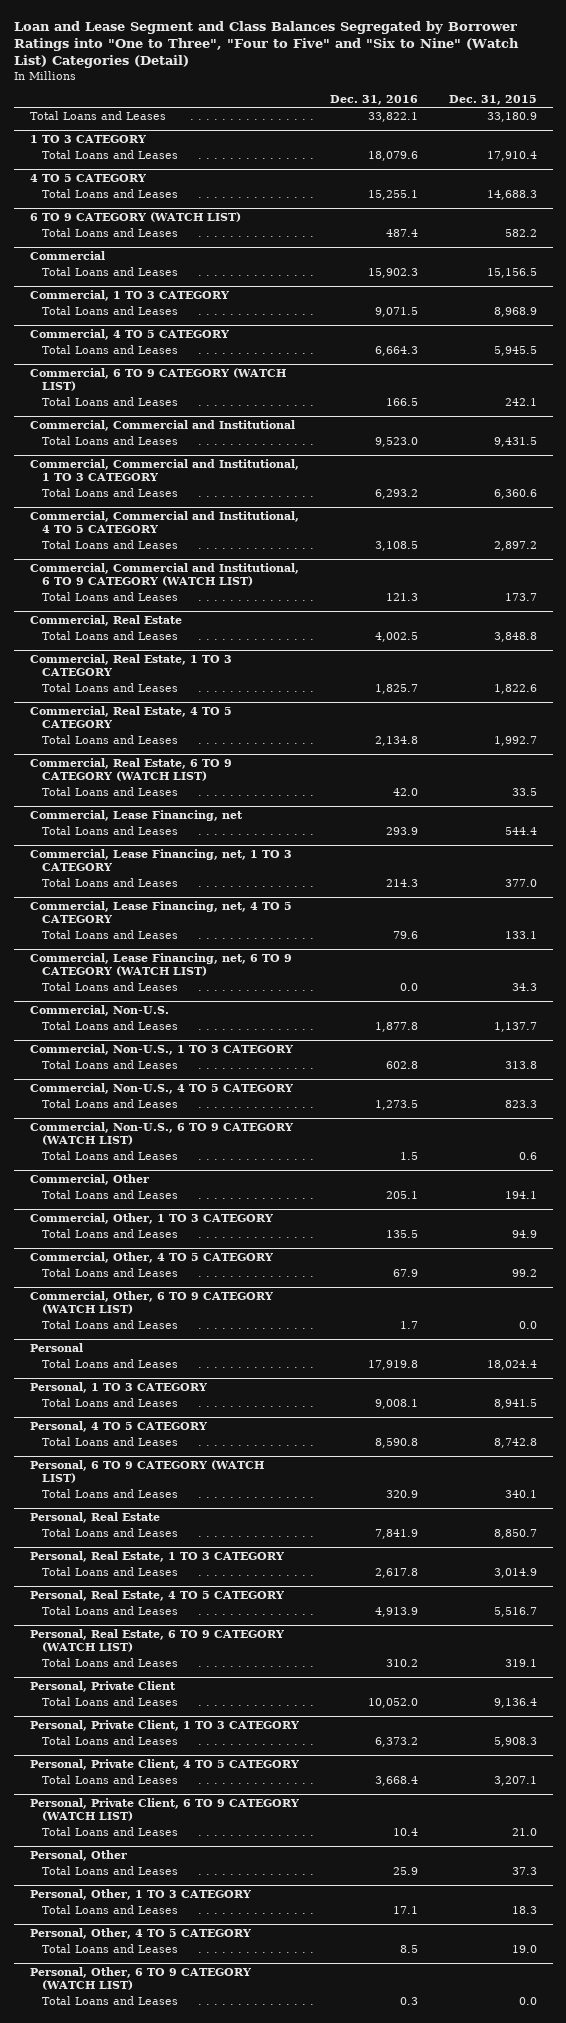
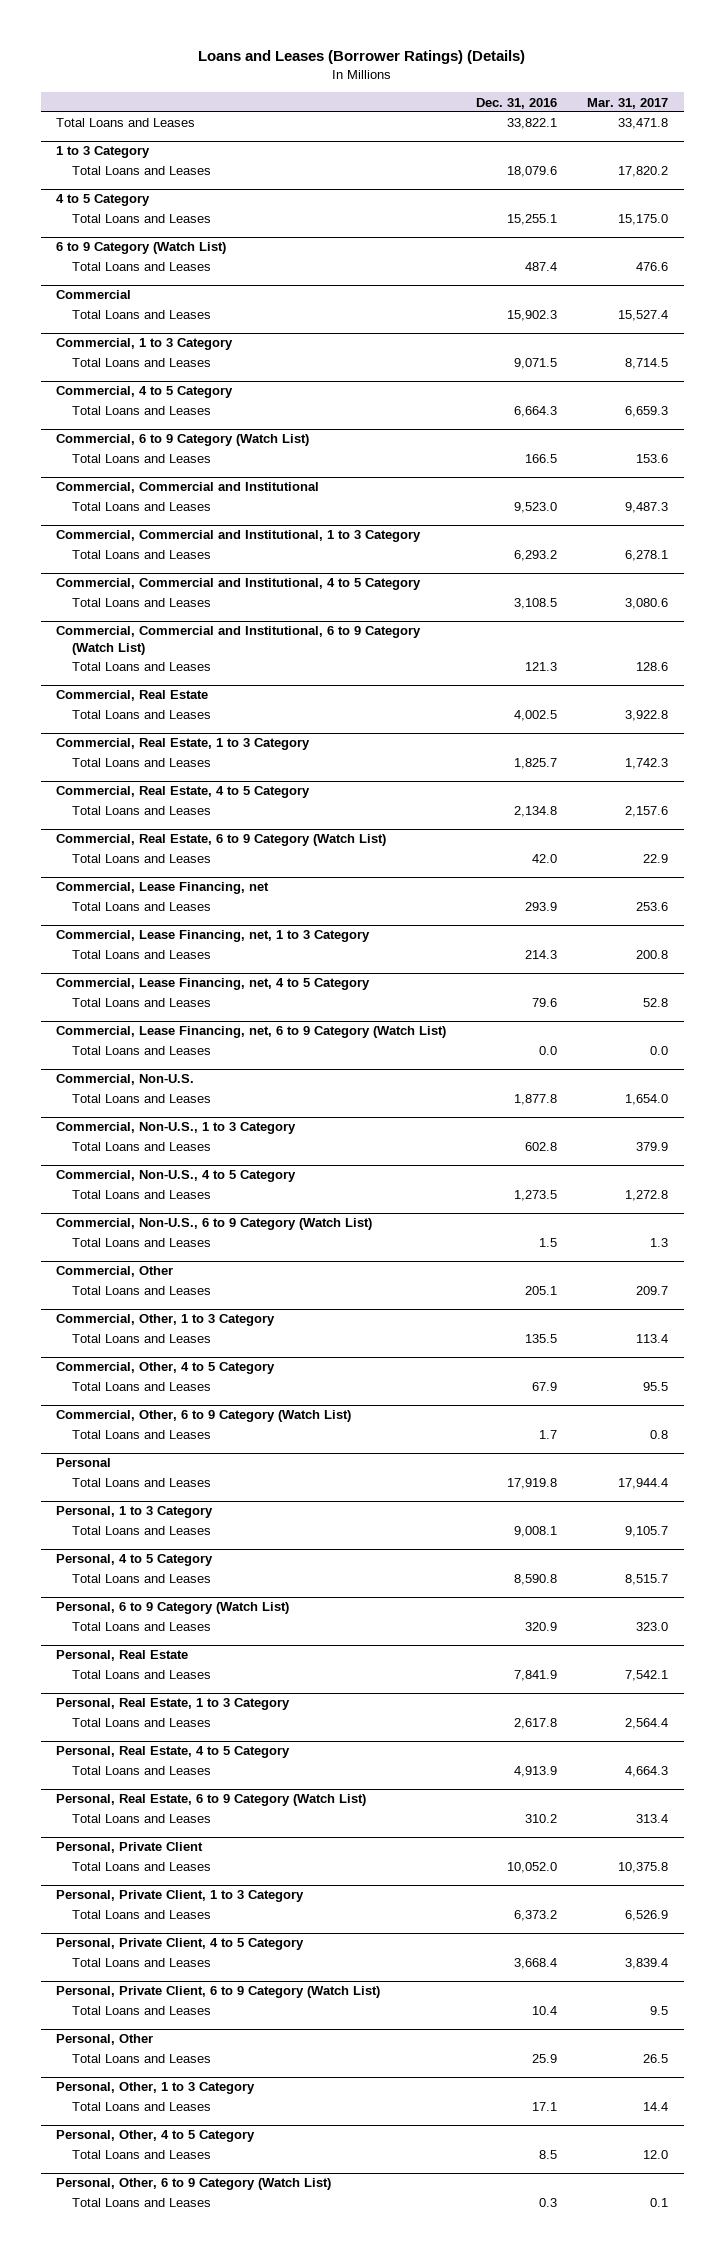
[13,20,519,69] Loan and Lease Segment and Class Balances Segregated by Borrower Ratings into "One to Three", "Four to Five" and "Six to Nine" (Watch List) Categories (Detail) -> [198,50,526,65] Loans and Leases (Borrower Ratings) (Details)
[448,94,537,105] Dec. 31, 2015 -> none
none -> [587,97,669,109] Mar. 31, 2017
[29,134,146,143] 1 TO 3 CATEGORY -> [55,146,150,159] 1 to 3 Category
[29,173,146,182] 4 TO 5 CATEGORY -> [55,194,150,207] 4 to 5 Category
[29,211,241,222] 6 TO 9 CATEGORY (WATCH LIST) -> [55,242,226,255] 6 to 9 Category (Watch List)
[29,289,229,301] Commercial, 1 TO 3 CATEGORY -> [55,338,233,351] Commercial, 1 to 3 Category
[29,328,229,340] Commercial, 4 TO 5 CATEGORY -> [55,386,233,399] Commercial, 4 to 5 Category
[29,367,286,391] Commercial, 6 TO 9 CATEGORY (WATCH LIST) -> [55,434,309,447] Commercial, 6 to 9 Category (Watch List)
[29,458,299,481] Commercial, Commercial and Institutional, 1 TO 3 CATEGORY -> [55,530,421,543] Commercial, Commercial and Institutional, 1 to 3 Category
[29,510,299,533] Commercial, Commercial and Institutional, 4 TO 5 CATEGORY -> [55,578,421,591] Commercial, Commercial and Institutional, 4 to 5 Category
[29,562,299,586] Commercial, Commercial and Institutional, 6 TO 9 CATEGORY (WATCH LIST) -> [55,626,421,655] Commercial, Commercial and Institutional, 6 to 9 Category (Watch List)
[29,653,232,676] Commercial, Real Estate, 1 TO 3 CATEGORY -> [55,738,310,751] Commercial, Real Estate, 1 to 3 Category
[29,705,232,728] Commercial, Real Estate, 4 TO 5 CATEGORY -> [55,786,310,799] Commercial, Real Estate, 4 to 5 Category
[29,757,232,781] Commercial, Real Estate, 6 TO 9 CATEGORY (WATCH LIST) -> [55,834,386,847] Commercial, Real Estate, 6 to 9 Category (Watch List)
[29,848,292,871] Commercial, Lease Financing, net, 1 TO 3 CATEGORY -> [55,930,370,943] Commercial, Lease Financing, net, 1 to 3 Category
[29,900,292,923] Commercial, Lease Financing, net, 4 TO 5 CATEGORY -> [55,978,370,991] Commercial, Lease Financing, net, 4 to 5 Category
[29,952,292,976] Commercial, Lease Financing, net, 6 TO 9 CATEGORY (WATCH LIST) -> [55,1026,446,1039] Commercial, Lease Financing, net, 6 to 9 Category (Watch List)
[29,1043,293,1055] Commercial, Non-U.S., 1 TO 3 CATEGORY -> [55,1122,296,1135] Commercial, Non-U.S., 1 to 3 Category
[29,1082,293,1094] Commercial, Non-U.S., 4 TO 5 CATEGORY -> [55,1170,296,1183] Commercial, Non-U.S., 4 to 5 Category
[29,1121,293,1145] Commercial, Non-U.S., 6 TO 9 CATEGORY (WATCH LIST) -> [55,1218,372,1231] Commercial, Non-U.S., 6 to 9 Category (Watch List)
[29,1212,273,1224] Commercial, Other, 1 TO 3 CATEGORY -> [55,1314,275,1327] Commercial, Other, 1 to 3 Category
[29,1251,273,1263] Commercial, Other, 4 TO 5 CATEGORY -> [55,1362,275,1375] Commercial, Other, 4 to 5 Category
[29,1290,273,1314] Commercial, Other, 6 TO 9 CATEGORY (WATCH LIST) -> [55,1410,351,1423] Commercial, Other, 6 to 9 Category (Watch List)
[29,1381,207,1393] Personal, 1 TO 3 CATEGORY -> [55,1506,213,1519] Personal, 1 to 3 Category
[29,1420,207,1432] Personal, 4 TO 5 CATEGORY -> [55,1554,213,1567] Personal, 4 to 5 Category
[29,1459,264,1483] Personal, 6 TO 9 CATEGORY (WATCH LIST) -> [55,1602,289,1615] Personal, 6 to 9 Category (Watch List)
[29,1550,284,1562] Personal, Real Estate, 1 TO 3 CATEGORY -> [55,1698,290,1711] Personal, Real Estate, 1 to 3 Category
[29,1589,284,1601] Personal, Real Estate, 4 TO 5 CATEGORY -> [55,1746,290,1759] Personal, Real Estate, 4 to 5 Category
[29,1628,284,1652] Personal, Real Estate, 6 TO 9 CATEGORY (WATCH LIST) -> [55,1794,366,1807] Personal, Real Estate, 6 to 9 Category (Watch List)
[29,1719,299,1731] Personal, Private Client, 1 TO 3 CATEGORY -> [55,1890,304,1903] Personal, Private Client, 1 to 3 Category
[29,1758,299,1770] Personal, Private Client, 4 TO 5 CATEGORY -> [55,1938,304,1951] Personal, Private Client, 4 to 5 Category
[29,1797,299,1821] Personal, Private Client, 6 TO 9 CATEGORY (WATCH LIST) -> [55,1986,380,1999] Personal, Private Client, 6 to 9 Category (Watch List)
[29,1888,251,1900] Personal, Other, 1 TO 3 CATEGORY -> [55,2082,255,2095] Personal, Other, 1 to 3 Category
[29,1927,251,1939] Personal, Other, 4 TO 5 CATEGORY -> [55,2130,255,2143] Personal, Other, 4 to 5 Category
[29,1966,251,1990] Personal, Other, 6 TO 9 CATEGORY (WATCH LIST) -> [55,2178,331,2191] Personal, Other, 6 to 9 Category (Watch List)

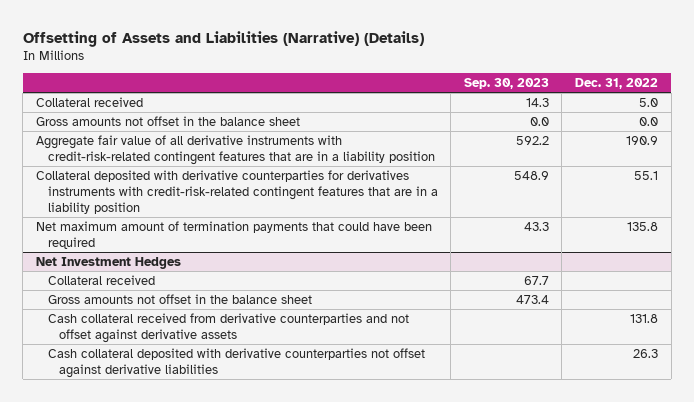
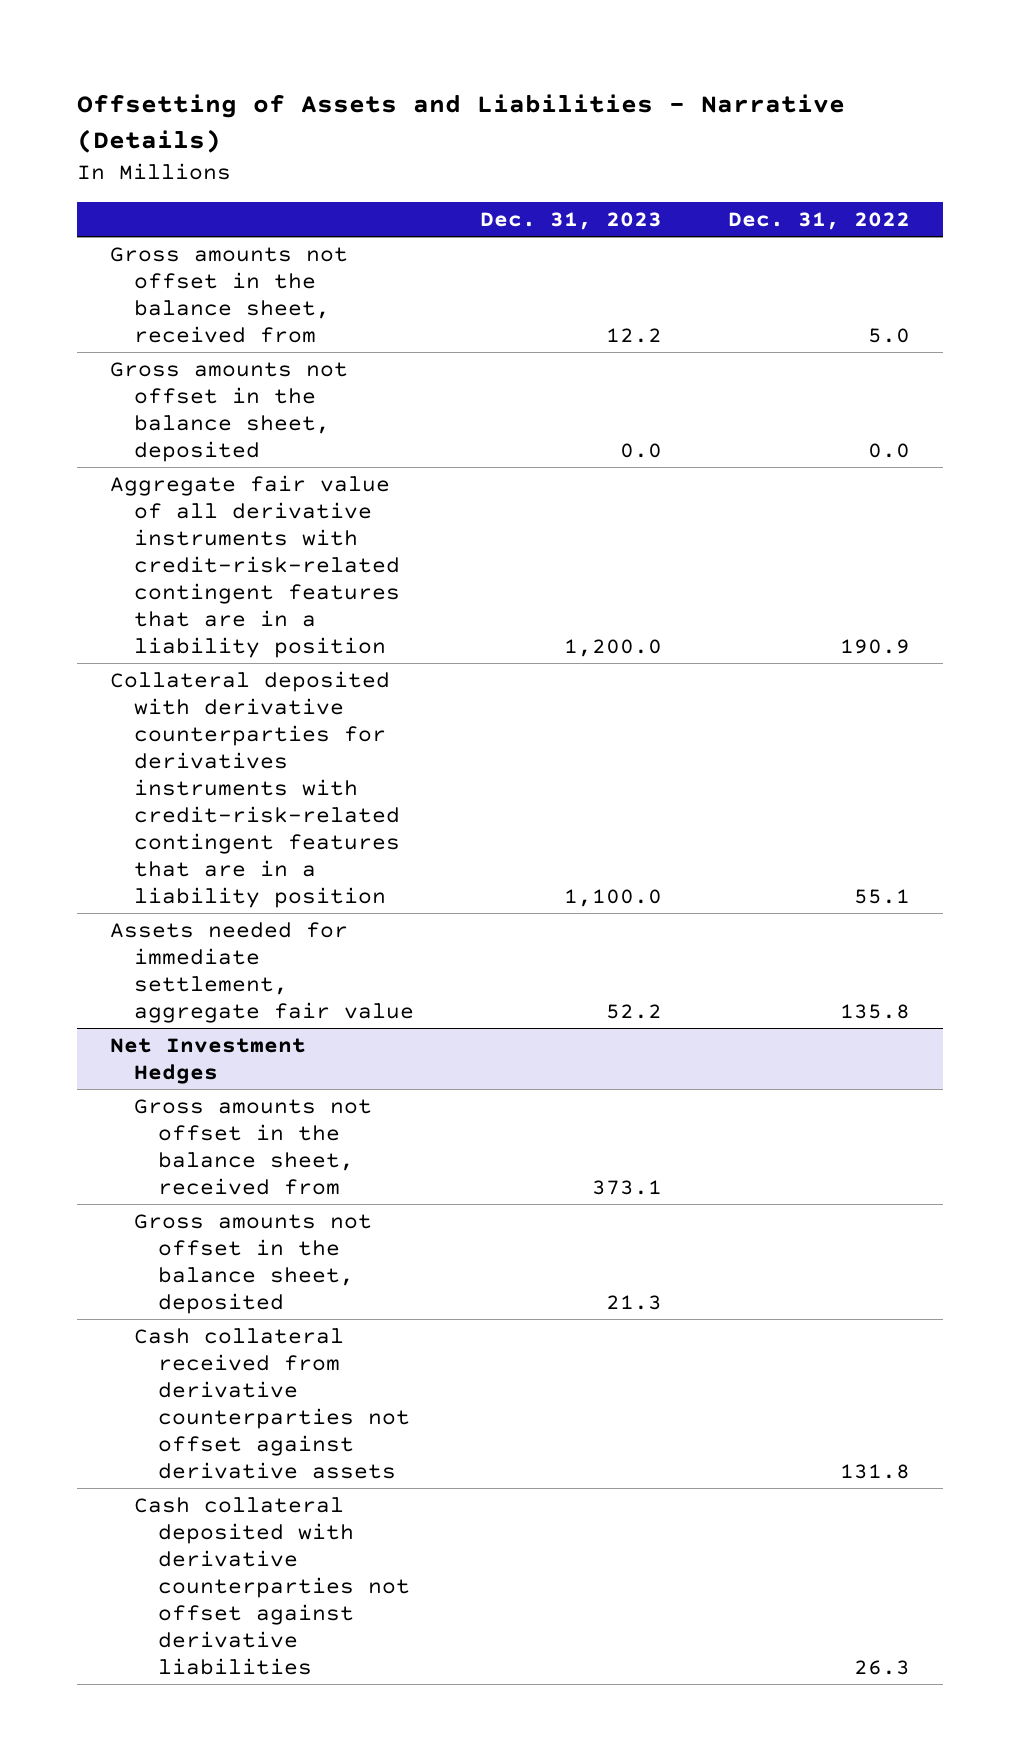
[22,30,424,47] Offsetting of Assets and Liabilities (Narrative) (Details) -> [76,94,845,154] Offsetting of Assets and Liabilities - Narrative (Details)
[463,77,549,89] Sep. 30, 2023 -> none
none -> [480,212,663,231] Dec. 31, 2023
[35,96,143,107] Collateral received -> [109,246,348,343] Gross amounts not offset in the balance sheet, received from
[35,115,300,126] Gross amounts not offset in the balance sheet -> [109,361,348,462] Gross amounts not offset in the balance sheet, deposited
[35,220,432,249] Net maximum amount of termination payments that could have been required -> [109,921,414,1023] Assets needed for immediate settlement, aggregate fair value
[47,274,155,285] Collateral received -> [133,1098,372,1195] Gross amounts not offset in the balance sheet, received from
[47,293,312,304] Gross amounts not offset in the balance sheet -> [133,1213,372,1314] Gross amounts not offset in the balance sheet, deposited
[47,312,409,343] Cash collateral received from derivative counterparties and not offset against derivative assets -> [133,1327,410,1479] Cash collateral received from derivative counterparties not offset against derivative assets

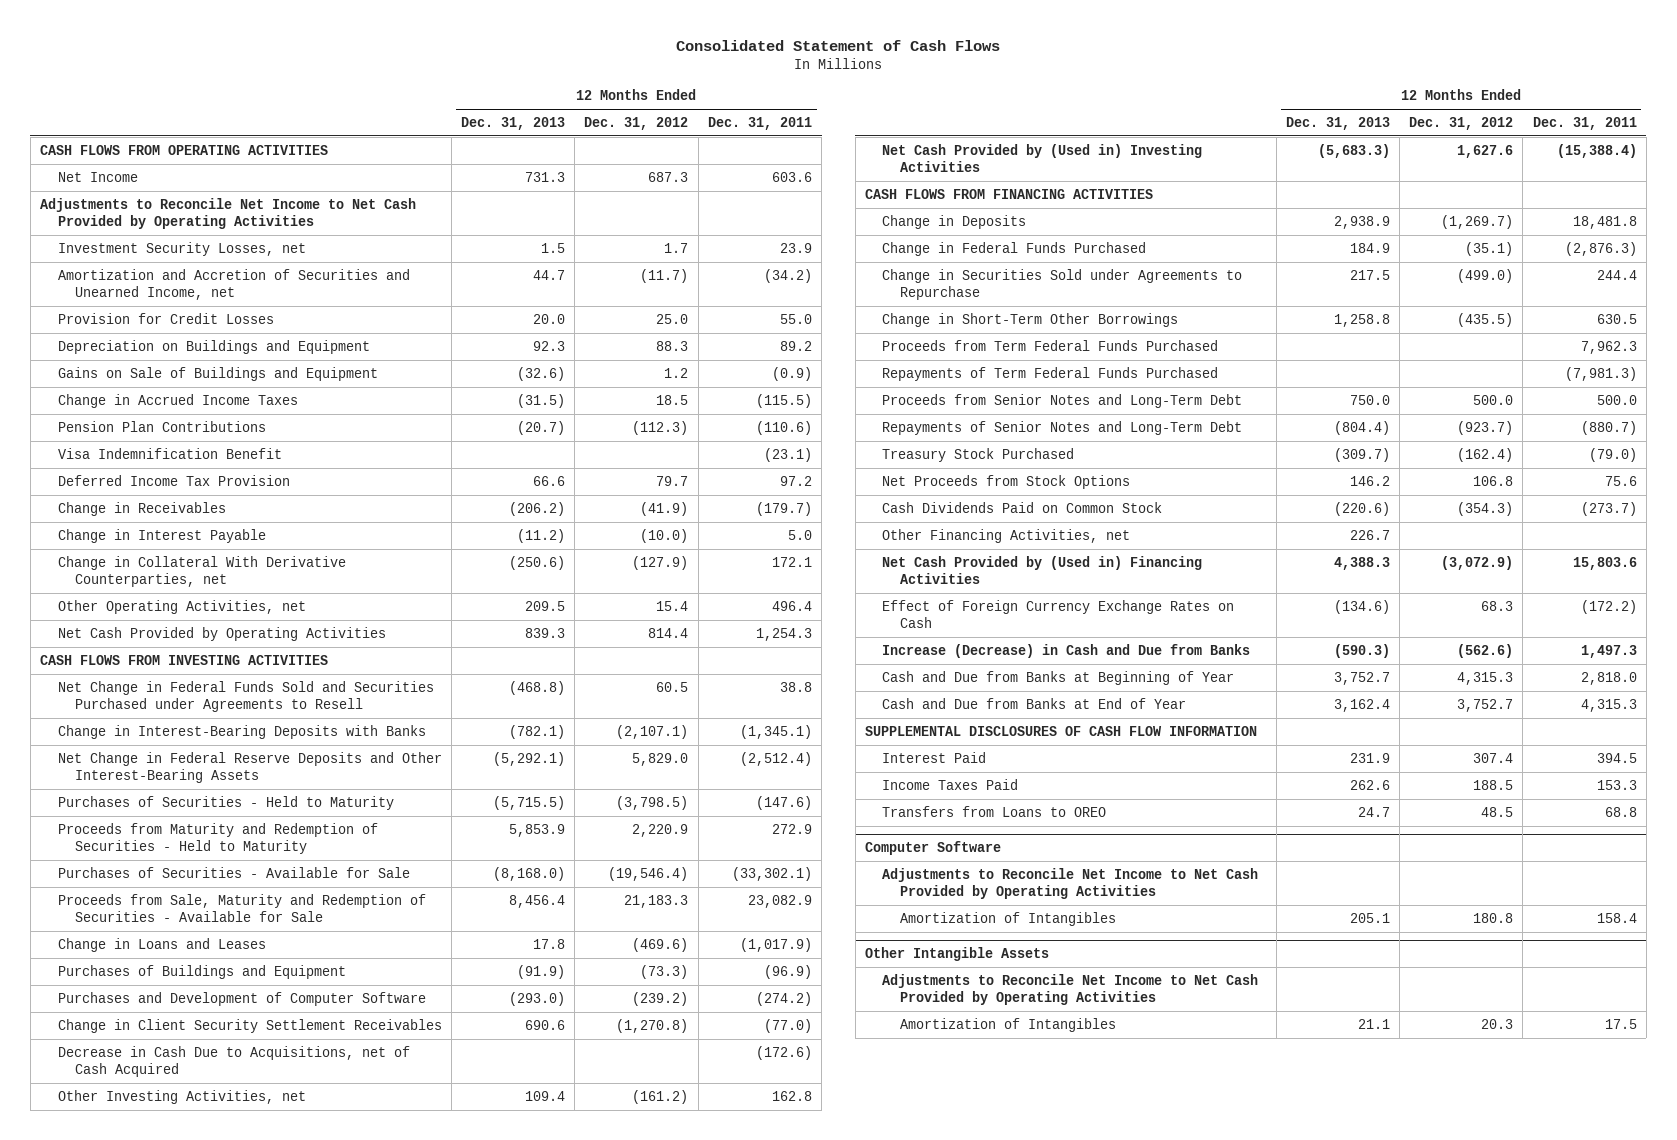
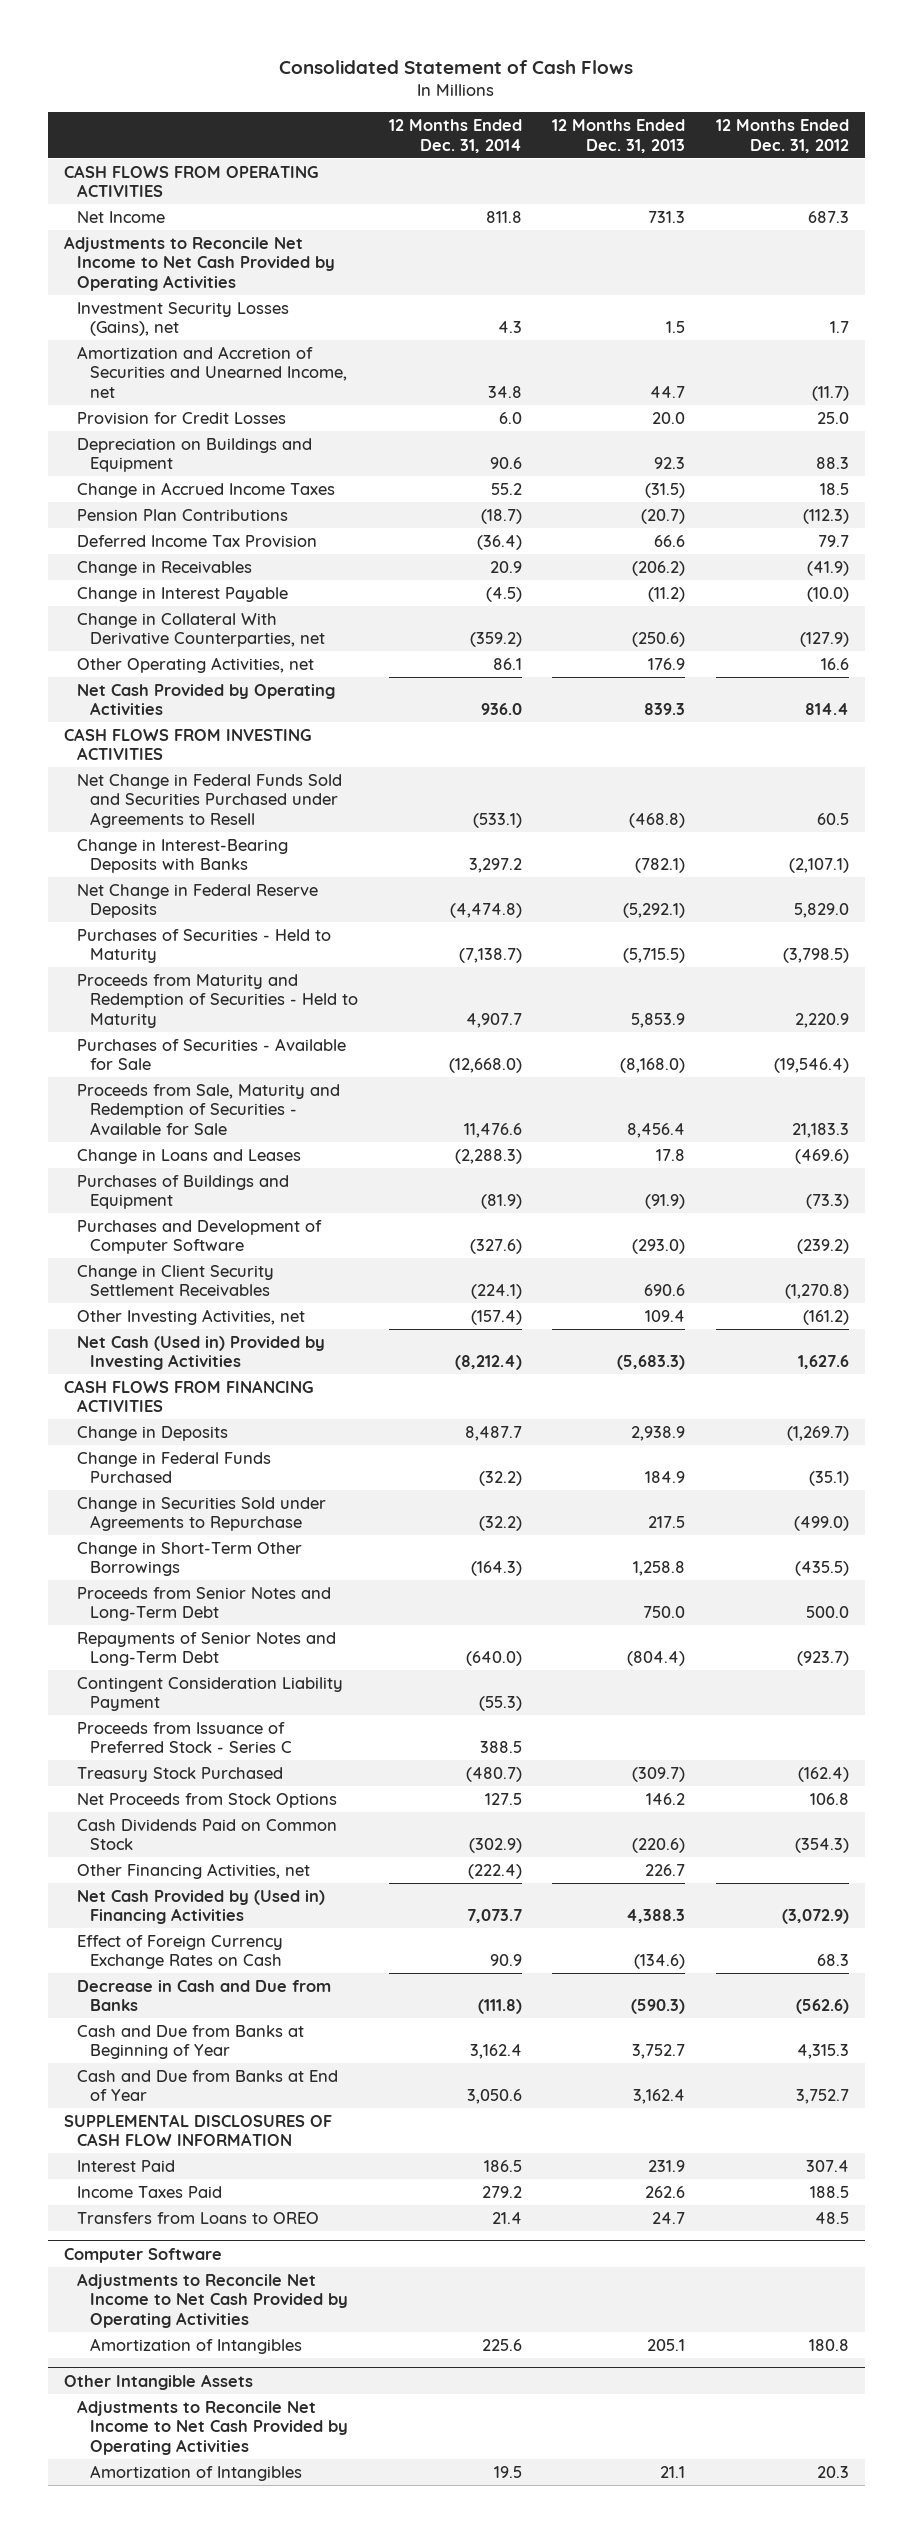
[707,117,812,131] Dec. 31, 2011 -> none
none -> [388,119,522,153] 12 Months Ended Dec. 31, 2014
[57,241,306,256] Investment Security Losses, net -> [76,301,289,337] Investment Security Losses (Gains), net
[57,366,378,381] Gains on Sale of Buildings and Equipment -> none
[57,447,282,459] Visa Indemnification Benefit -> none
[525,600,566,611] 209.5 -> [648,657,686,670] 176.9
[656,600,689,611] 15.4 -> [821,657,850,670] 16.6
[57,751,442,784] Net Change in Federal Reserve Deposits and Other Interest-Bearing Assets -> [76,883,318,919] Net Change in Federal Reserve Deposits
[57,1045,410,1078] Decrease in Cash Due to Acquisitions, net of Cash Acquired -> none
[882,143,1203,173] Net Cash Provided by (Used in) Investing Activities -> [76,1335,325,1371] Net Cash (Used in) Provided by Investing Activities
[882,339,1219,351] Proceeds from Term Federal Funds Purchased -> none
[882,366,1219,381] Repayments of Term Federal Funds Purchased -> none
none -> [76,1676,343,1712] Contingent Consideration Liability Payment
none -> [76,1721,292,1754] Proceeds from Issuance of Preferred Stock - Series C
[882,643,1251,658] Increase (Decrease) in Cash and Due from Banks -> [76,1979,331,2012] Decrease in Cash and Due from Banks

